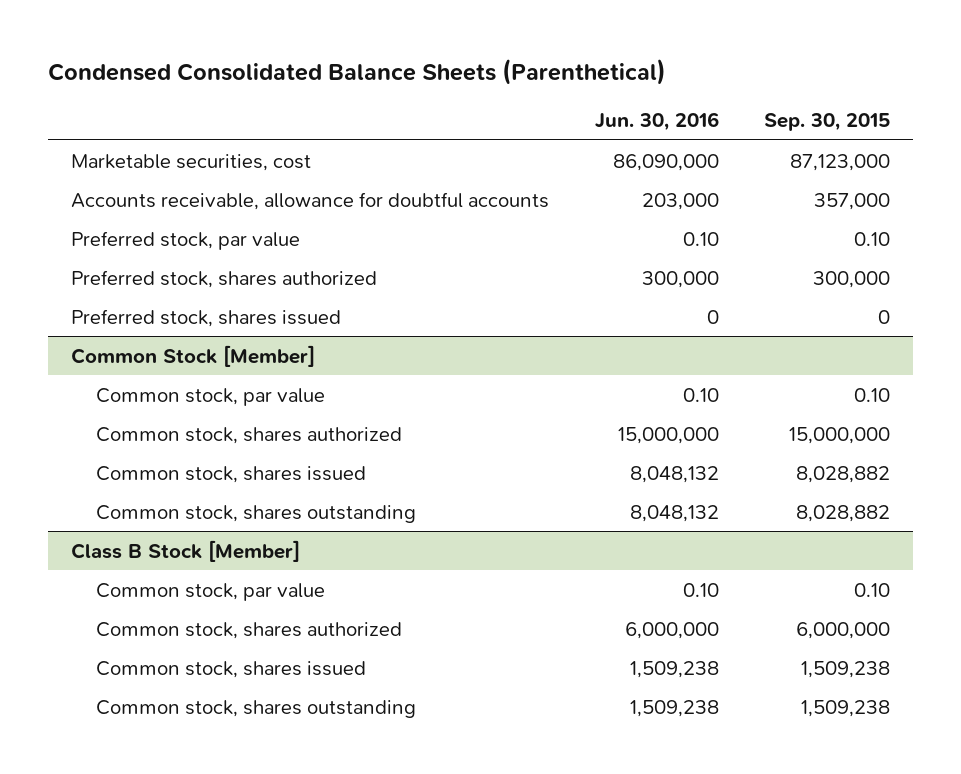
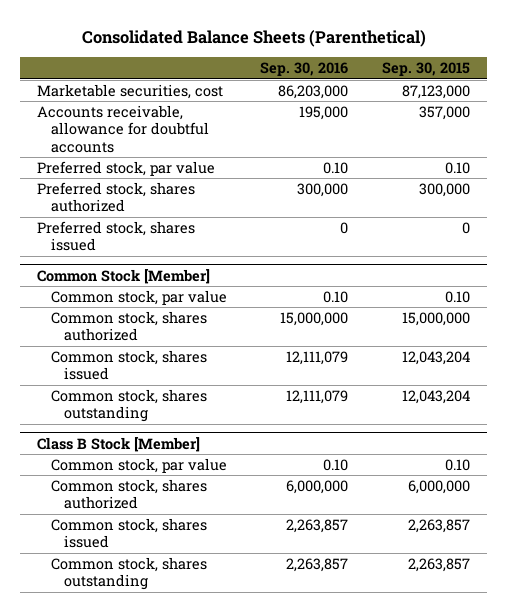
[47,58,666,85] Condensed Consolidated Balance Sheets (Parenthetical) -> [81,29,426,47] Consolidated Balance Sheets (Parenthetical)
[594,112,719,132] Jun. 30, 2016 -> none
none -> [260,62,349,77] Sep. 30, 2016
[796,465,891,483] 8,028,882 -> [402,350,471,365] 12,043,204
[796,504,891,522] 8,028,882 -> [402,389,471,404] 12,043,204
[801,660,891,678] 1,509,238 -> [408,518,471,533] 2,263,857
[801,699,891,717] 1,509,238 -> [408,557,471,572] 2,263,857

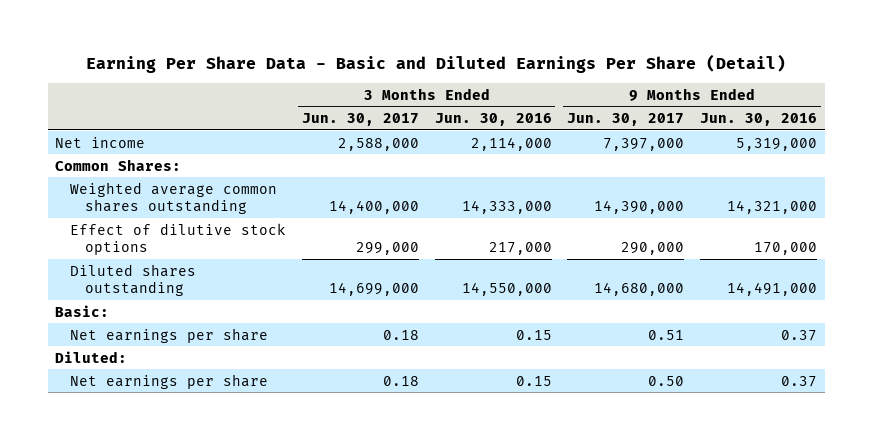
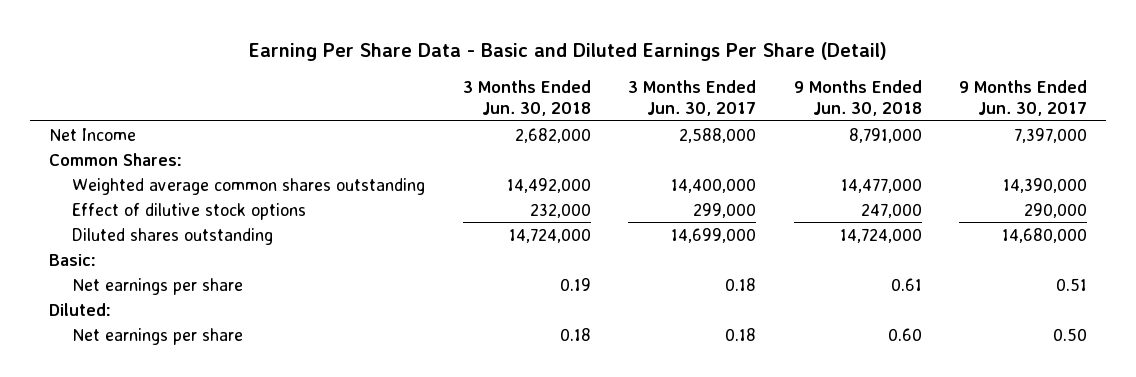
[434,112,552,126] Jun. 30, 2016 -> none
[699,112,817,126] Jun. 30, 2016 -> none
none -> [462,80,591,117] 3 Months Ended Jun. 30, 2018
none -> [793,80,922,117] 9 Months Ended Jun. 30, 2018
[55,136,146,148] Net income -> [48,127,136,141] Net Income

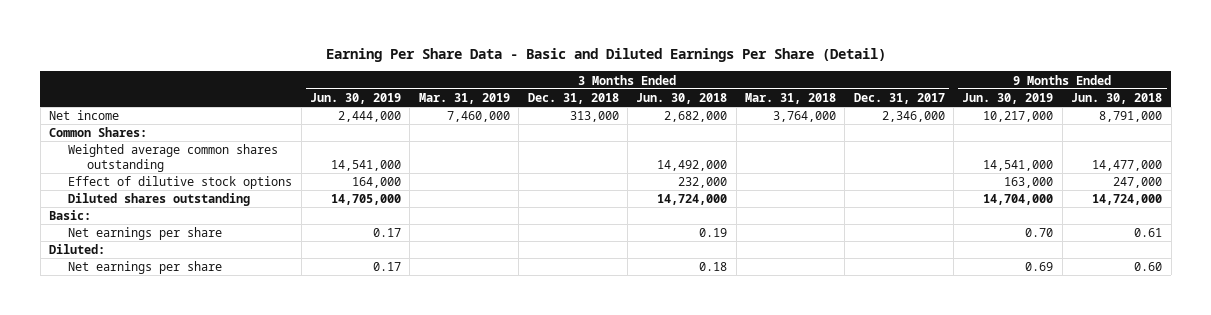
[628,80,757,117] 3 Months Ended Jun. 30, 2017 -> none
[959,80,1088,117] 9 Months Ended Jun. 30, 2017 -> none
none -> [310,93,402,105] Jun. 30, 2019
none -> [418,93,510,105] Mar. 31, 2019
none -> [527,93,619,105] Dec. 31, 2018
none -> [744,93,836,105] Mar. 31, 2018
none -> [853,93,945,105] Dec. 31, 2017
none -> [962,93,1054,105] Jun. 30, 2019
[48,127,136,141] Net Income -> [49,110,120,121] Net income

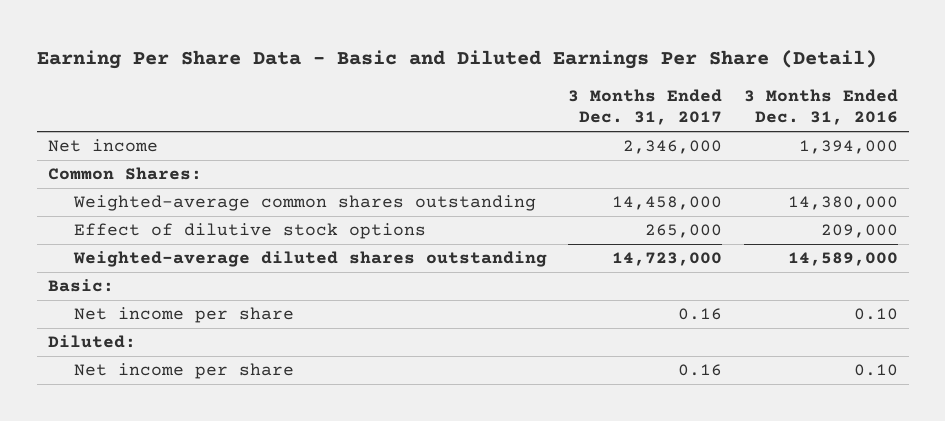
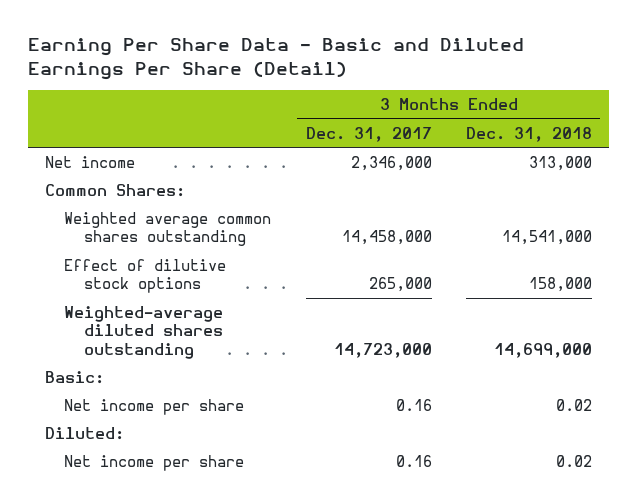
[743,89,898,126] 3 Months Ended Dec. 31, 2016 -> none
none -> [465,126,592,142] Dec. 31, 2018
[72,195,536,212] Weighted-average common shares outstanding -> [64,211,272,247] Weighted average common shares outstanding

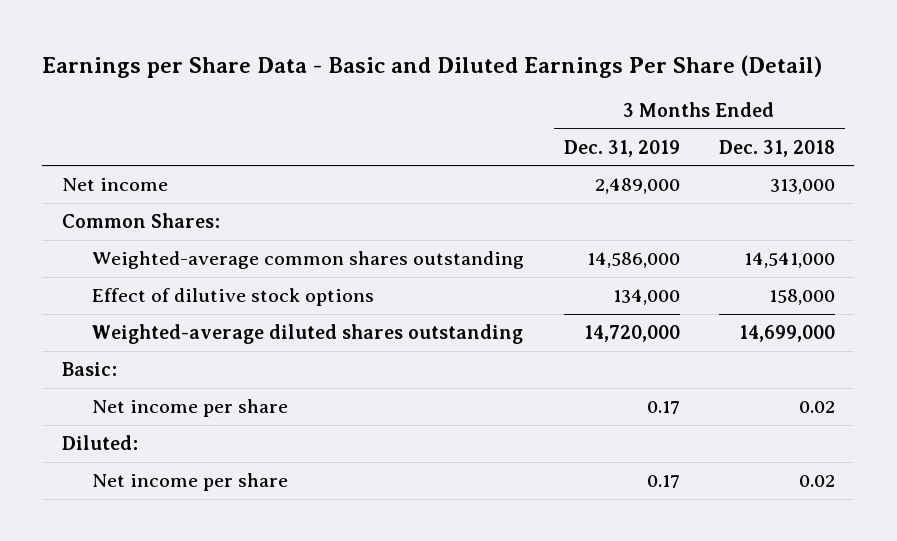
[27,38,524,81] Earning Per Share Data - Basic and Diluted Earnings Per Share (Detail) -> [42,54,823,78] Earnings per Share Data - Basic and Diluted Earnings Per Share (Detail)
[305,126,432,142] Dec. 31, 2017 -> none
none -> [563,139,680,157] Dec. 31, 2019
[64,211,272,247] Weighted average common shares outstanding -> [92,251,525,270] Weighted-average common shares outstanding

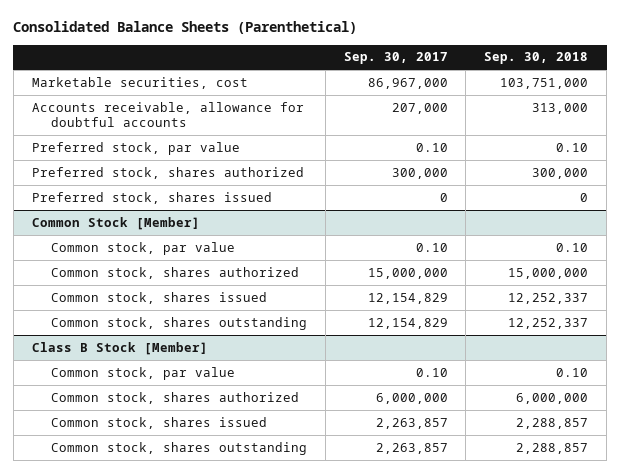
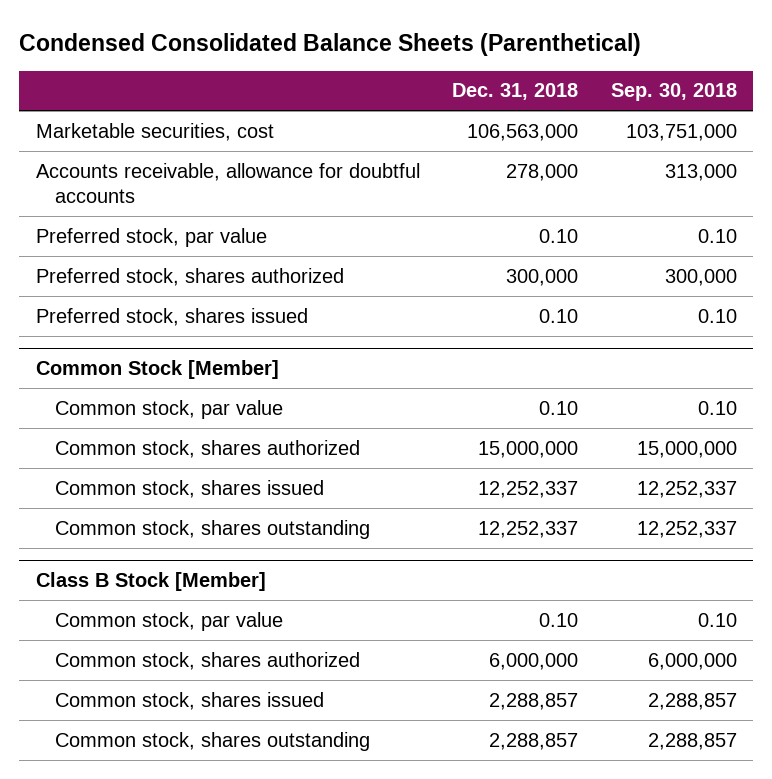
[13,21,358,35] Consolidated Balance Sheets (Parenthetical) -> [19,32,642,56] Condensed Consolidated Balance Sheets (Parenthetical)
[343,52,448,65] Sep. 30, 2017 -> none
none -> [452,83,579,101] Dec. 31, 2018
[580,192,589,202] 0 -> [697,308,737,323] 0.10

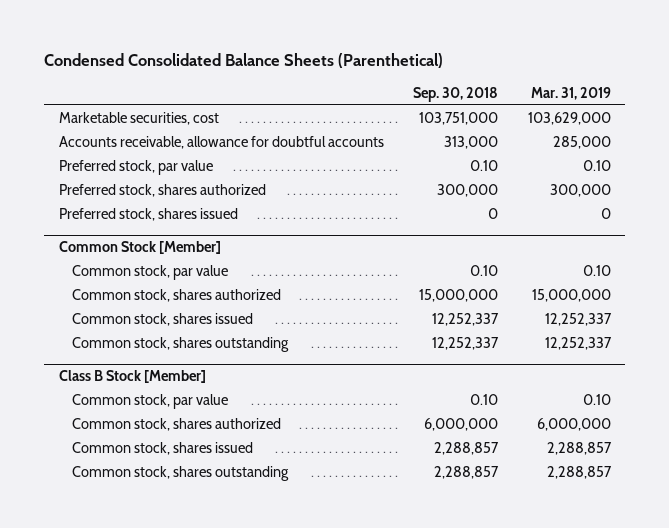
[452,83,579,101] Dec. 31, 2018 -> none
none -> [530,86,611,100] Mar. 31, 2019
[697,308,737,323] 0.10 -> [488,207,499,219] 0

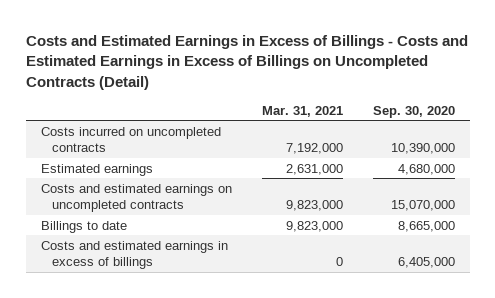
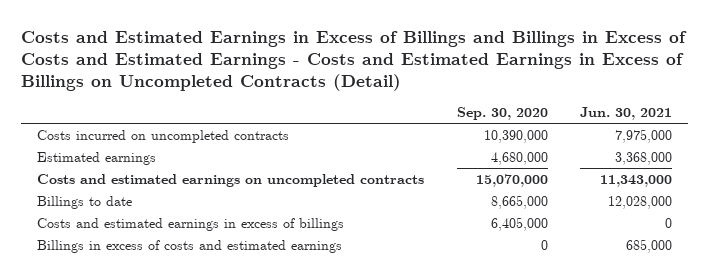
[25,34,468,90] Costs and Estimated Earnings in Excess of Billings - Costs and Estimated Earnings in Excess of Billings on Uncompleted Contracts (Detail) -> [21,31,688,92] Costs and Estimated Earnings in Excess of Billings and Billings in Excess of Costs and Estimated Earnings - Costs and Estimated Earnings in Excess of Billings on Uncompleted Contracts (Detail)
[261,105,343,117] Mar. 31, 2021 -> none
none -> [579,107,672,121] Jun. 30, 2021
none -> [37,239,343,253] Billings in excess of costs and estimated earnings

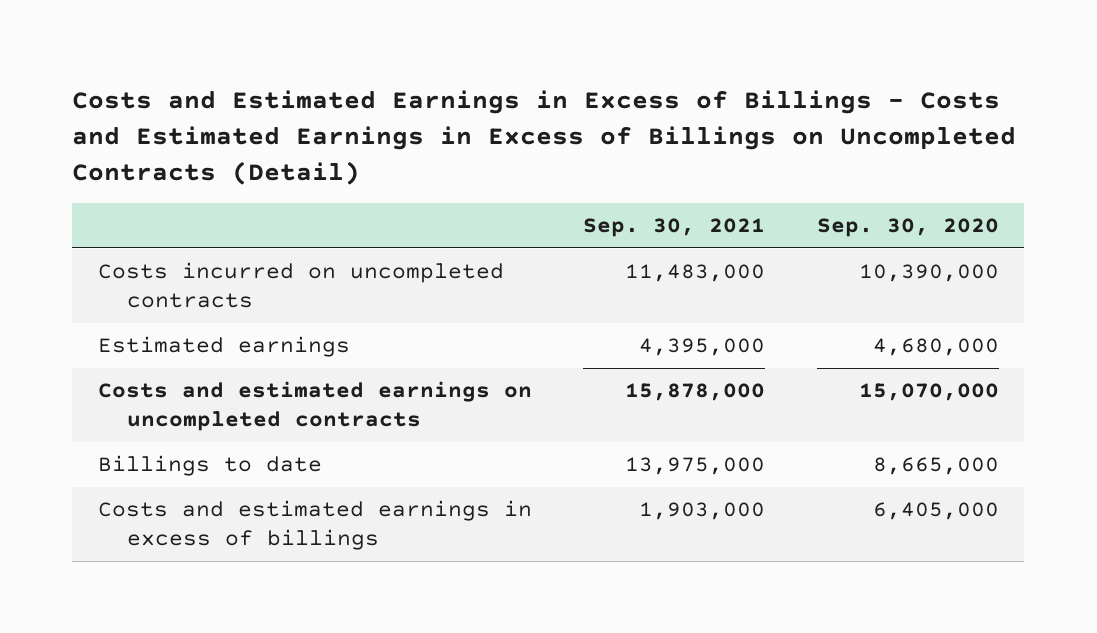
[21,31,688,92] Costs and Estimated Earnings in Excess of Billings and Billings in Excess of Costs and Estimated Earnings - Costs and Estimated Earnings in Excess of Billings on Uncompleted Contracts (Detail) -> [72,90,1017,185] Costs and Estimated Earnings in Excess of Billings - Costs and Estimated Earnings in Excess of Billings on Uncompleted Contracts (Detail)
[579,107,672,121] Jun. 30, 2021 -> none
none -> [583,218,766,238] Sep. 30, 2021
[37,239,343,253] Billings in excess of costs and estimated earnings -> none

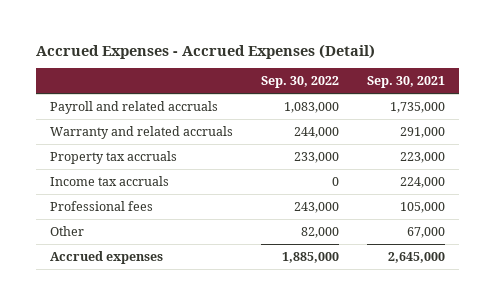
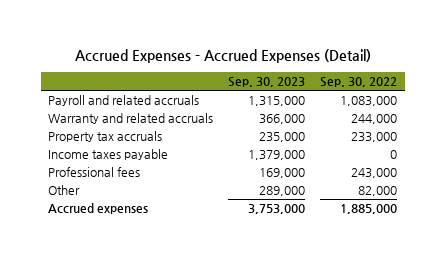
[366,76,445,89] Sep. 30, 2021 -> none
none -> [228,77,306,88] Sep. 30, 2023
[50,175,170,186] Income tax accruals -> [48,149,169,161] Income taxes payable

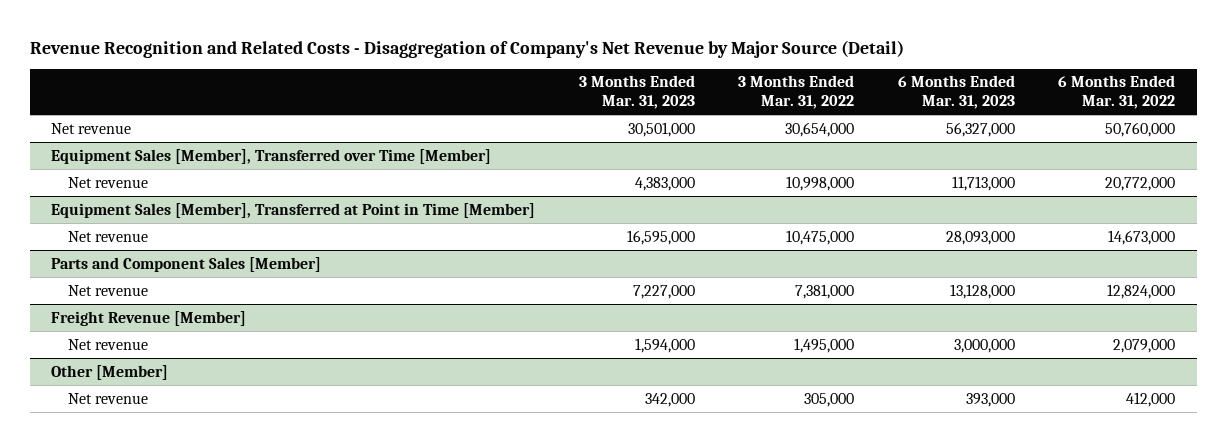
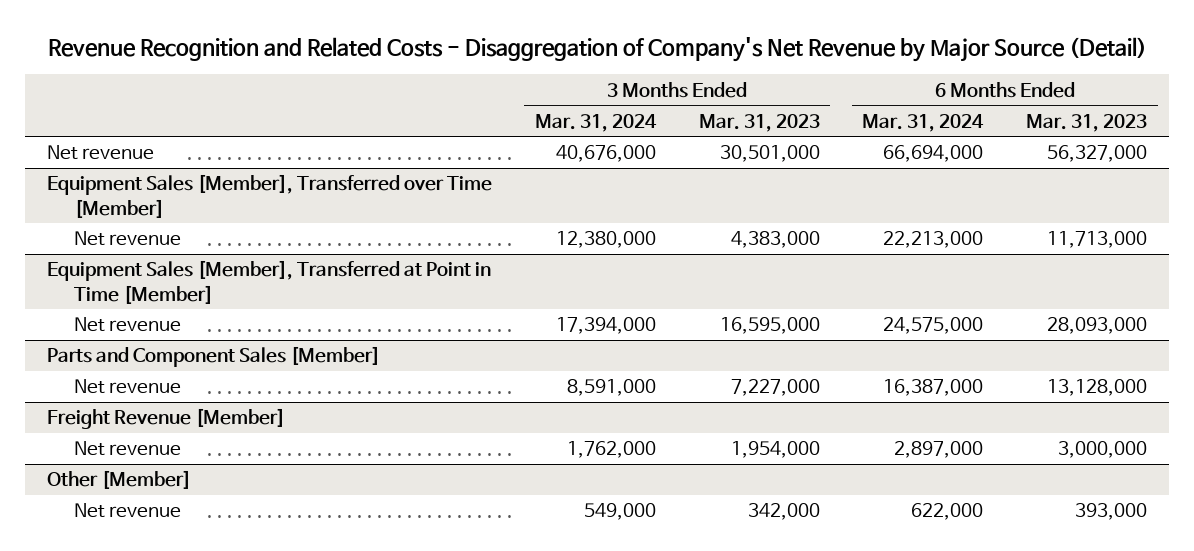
[738,75,855,110] 3 Months Ended Mar. 31, 2022 -> none
[1058,75,1176,110] 6 Months Ended Mar. 31, 2022 -> none
none -> [534,113,657,132] Mar. 31, 2024
none -> [862,113,985,132] Mar. 31, 2024
[634,337,695,353] 1,594,000 -> [730,441,820,459] 1,954,000

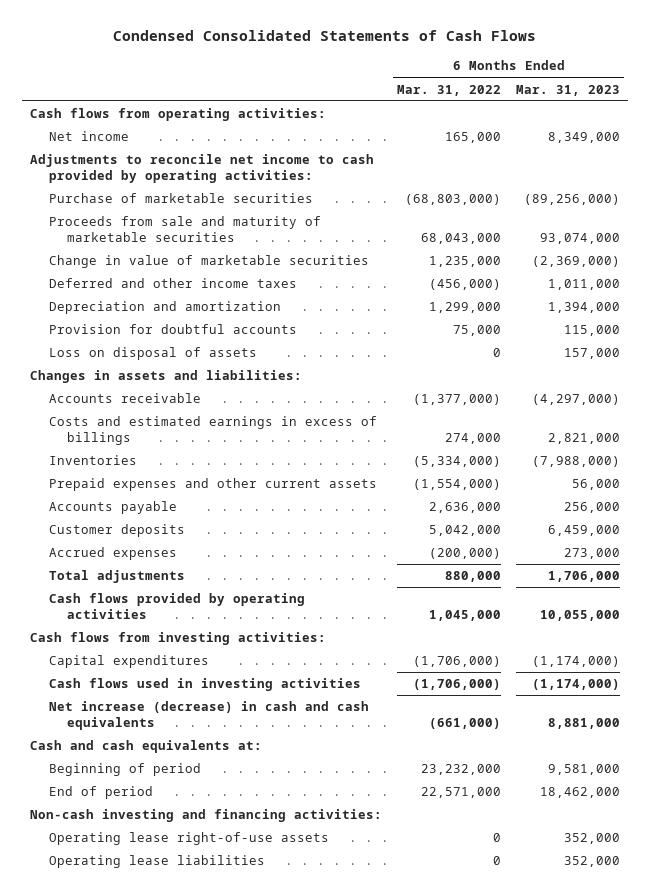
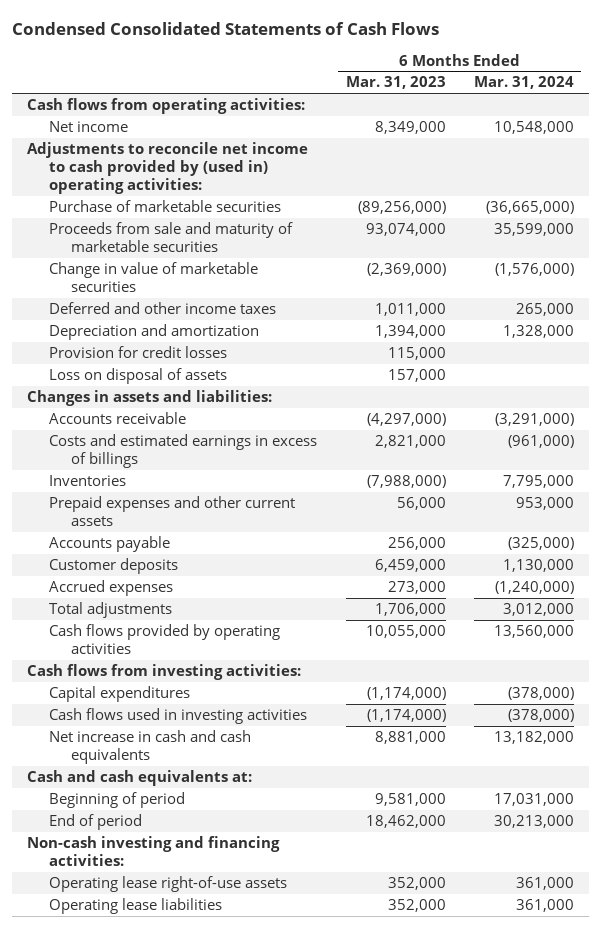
[396,84,501,96] Mar. 31, 2022 -> none
none -> [474,76,575,90] Mar. 31, 2024
[29,154,374,184] Adjustments to reconcile net income to cash provided by operating activities: -> [26,142,308,195] Adjustments to reconcile net income to cash provided by (used in) operating activities:
[48,324,297,335] Provision for doubtful accounts -> [48,346,227,359] Provision for credit losses
[48,701,369,731] Net increase (decrease) in cash and cash equivalents -> [48,730,251,765] Net increase in cash and cash equivalents

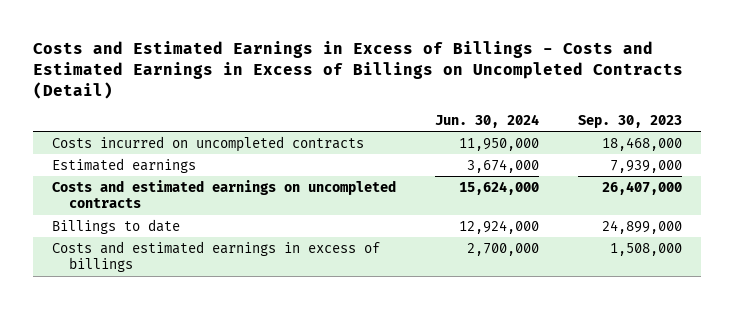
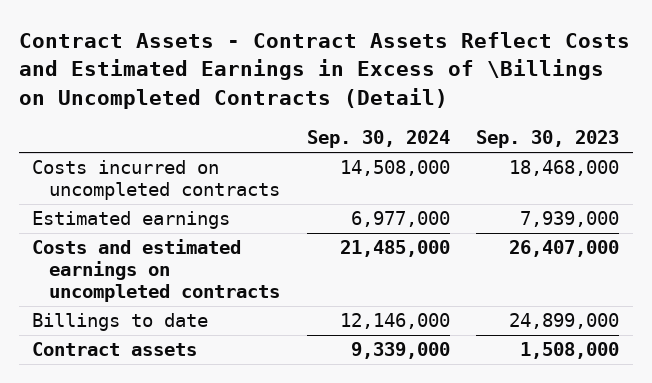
[32,40,683,99] Costs and Estimated Earnings in Excess of Billings - Costs and Estimated Earnings in Excess of Billings on Uncompleted Contracts (Detail) -> [19,31,631,109] Contract Assets - Contract Assets Reflect Costs and Estimated Earnings in Excess of \Billings on Uncompleted Contracts (Detail)
[435,113,540,128] Jun. 30, 2024 -> none
none -> [306,130,450,149] Sep. 30, 2024
[52,240,381,273] Costs and estimated earnings in excess of billings -> [32,342,198,357] Contract assets

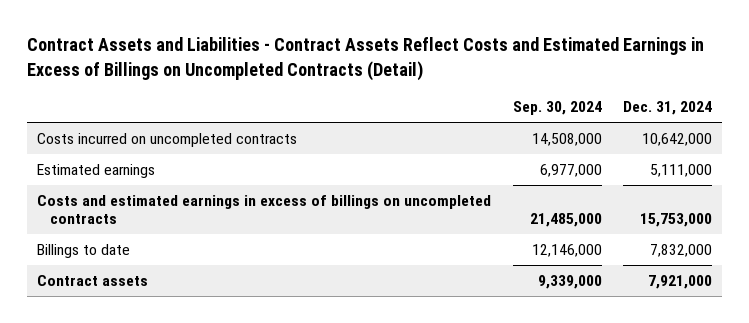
[19,31,631,109] Contract Assets - Contract Assets Reflect Costs and Estimated Earnings in Excess of \Billings on Uncompleted Contracts (Detail) -> [26,37,704,81] Contract Assets and Liabilities - Contract Assets Reflect Costs and Estimated Earnings in Excess of Billings on Uncompleted Contracts (Detail)
[476,130,620,149] Sep. 30, 2023 -> none
none -> [622,101,712,116] Dec. 31, 2024
[32,239,280,303] Costs and estimated earnings on uncompleted contracts -> [37,194,492,225] Costs and estimated earnings in excess of billings on uncompleted contracts

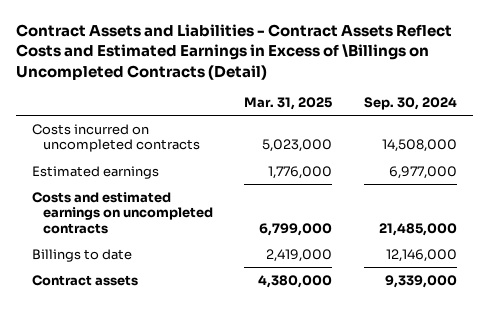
[26,37,704,81] Contract Assets and Liabilities - Contract Assets Reflect Costs and Estimated Earnings in Excess of Billings on Uncompleted Contracts (Detail) -> [15,24,452,80] Contract Assets and Liabilities - Contract Assets Reflect Costs and Estimated Earnings in Excess of \Billings on Uncompleted Contracts (Detail)
[622,101,712,116] Dec. 31, 2024 -> none
none -> [244,97,333,111] Mar. 31, 2025
[37,194,492,225] Costs and estimated earnings in excess of billings on uncompleted contracts -> [31,191,213,235] Costs and estimated earnings on uncompleted contracts

